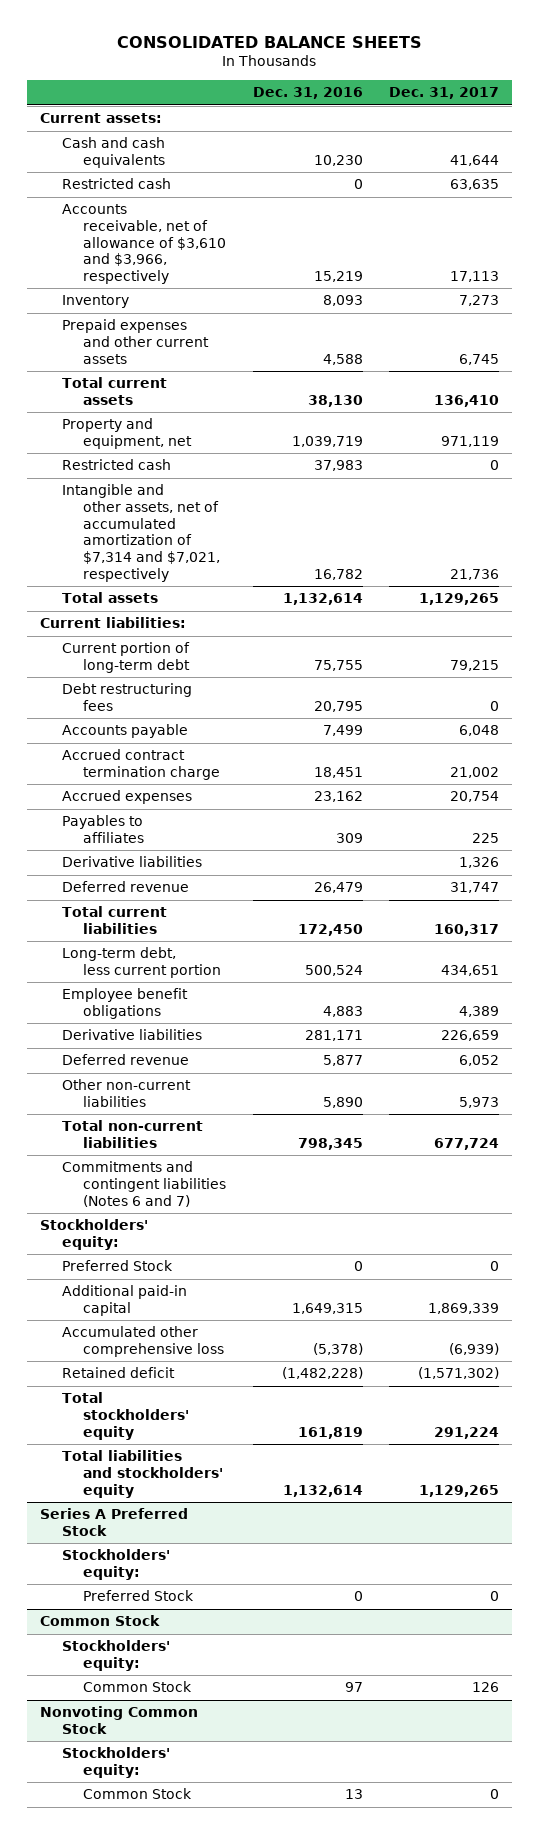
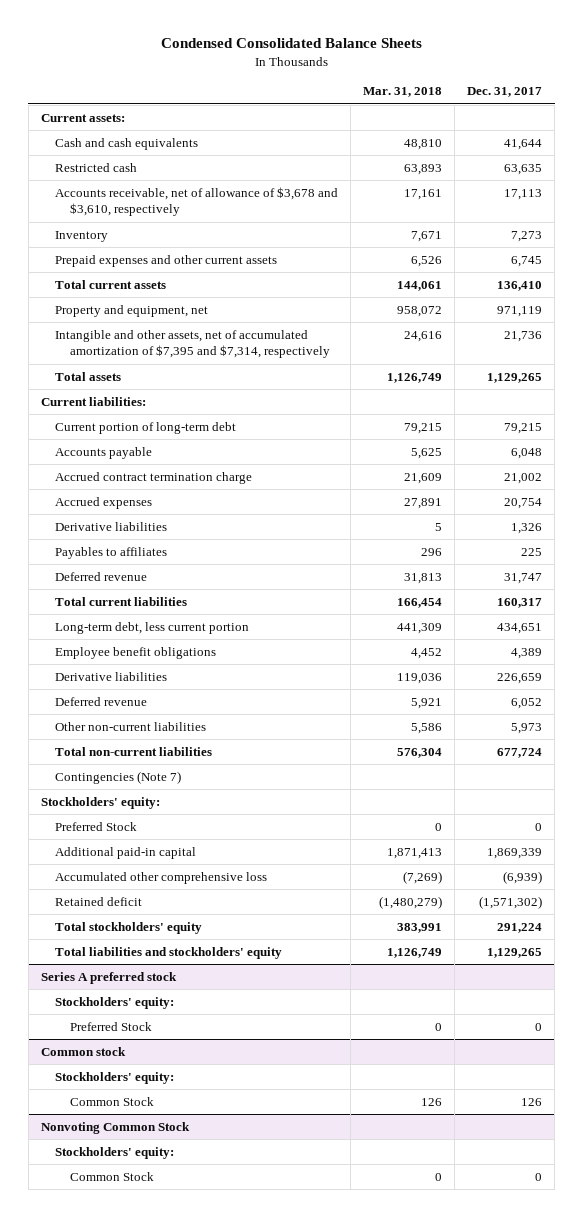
[117,35,423,48] CONSOLIDATED BALANCE SHEETS -> [160,38,422,49] Condensed Consolidated Balance Sheets
[252,87,363,100] Dec. 31, 2016 -> none
none -> [363,87,443,98] Mar. 31, 2018
[61,204,227,285] Accounts receivable, net of allowance of $3,610 and $3,966, respectively -> [55,186,339,217] Accounts receivable, net of allowance of $3,678 and $3,610, respectively
[61,459,171,471] Restricted cash -> none
[61,484,221,582] Intangible and other assets, net of accumulated amortization of $7,314 and $7,021, respectively -> [55,329,330,359] Intangible and other assets, net of accumulated amortization of $7,395 and $7,314, respectively
[61,683,192,712] Debt restructuring fees -> none
[61,815,145,844] Payables to affiliates -> [55,546,168,559] Payables to affiliates
[61,1161,227,1207] Commitments and contingent liabilities (Notes 6 and 7) -> [55,770,182,784] Contingencies (Note 7)
[39,1508,188,1537] Series A Preferred Stock -> [40,971,177,984] Series A preferred stock
[39,1615,160,1627] Common Stock -> [40,1046,126,1056] Common stock

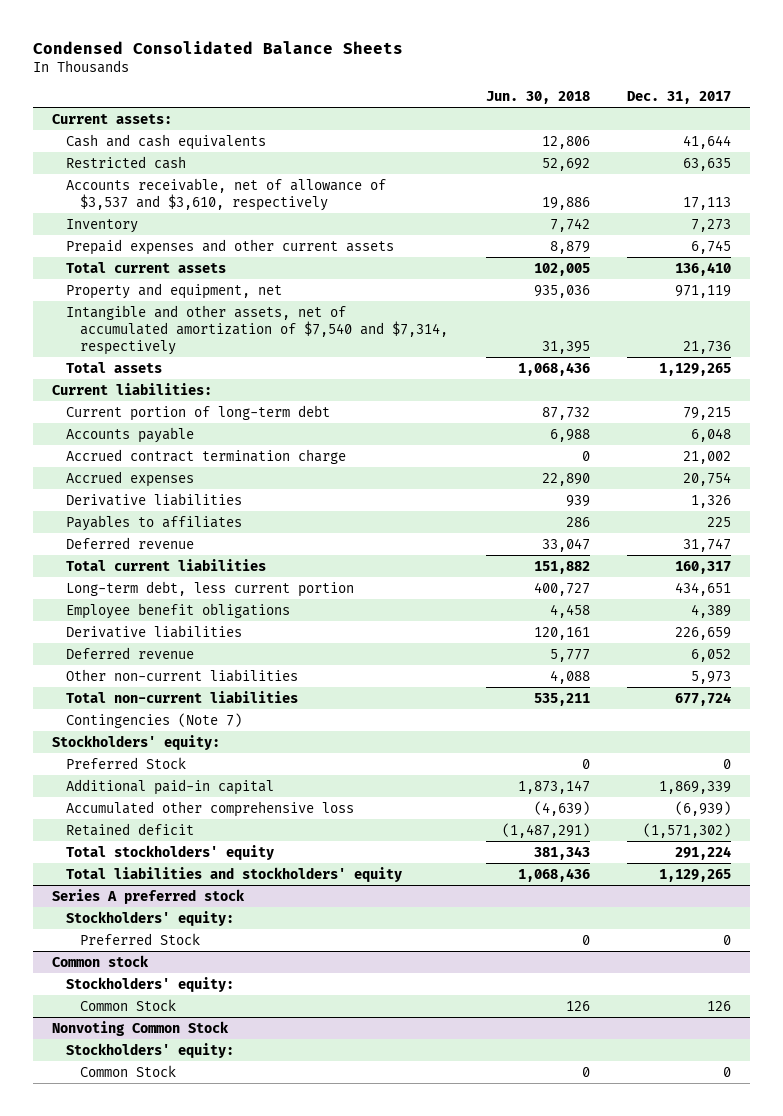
[363,87,443,98] Mar. 31, 2018 -> none
none -> [485,90,590,104] Jun. 30, 2018
[55,186,339,217] Accounts receivable, net of allowance of $3,678 and $3,610, respectively -> [66,177,387,211] Accounts receivable, net of allowance of $3,537 and $3,610, respectively
[55,329,330,359] Intangible and other assets, net of accumulated amortization of $7,395 and $7,314, respectively -> [66,304,449,355] Intangible and other assets, net of accumulated amortization of $7,540 and $7,314, respectively

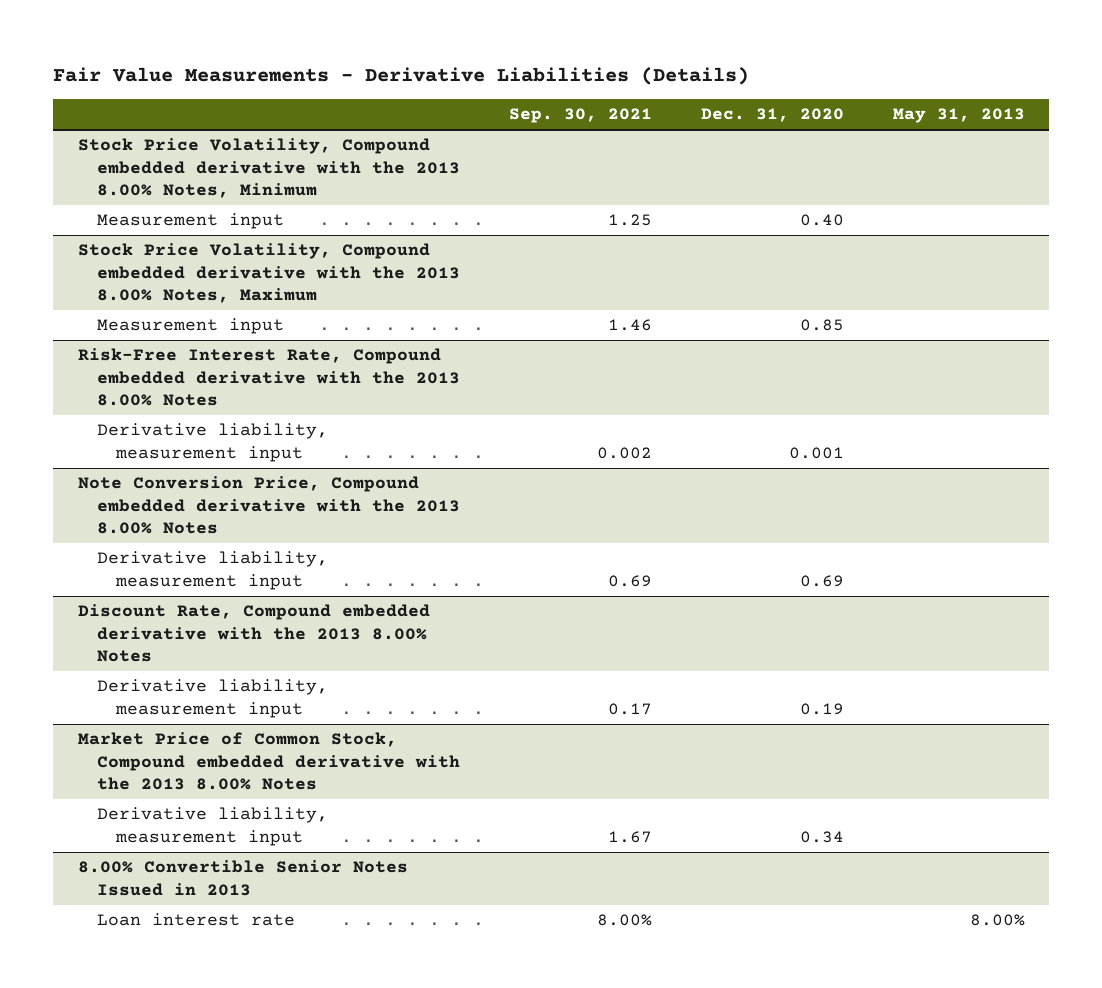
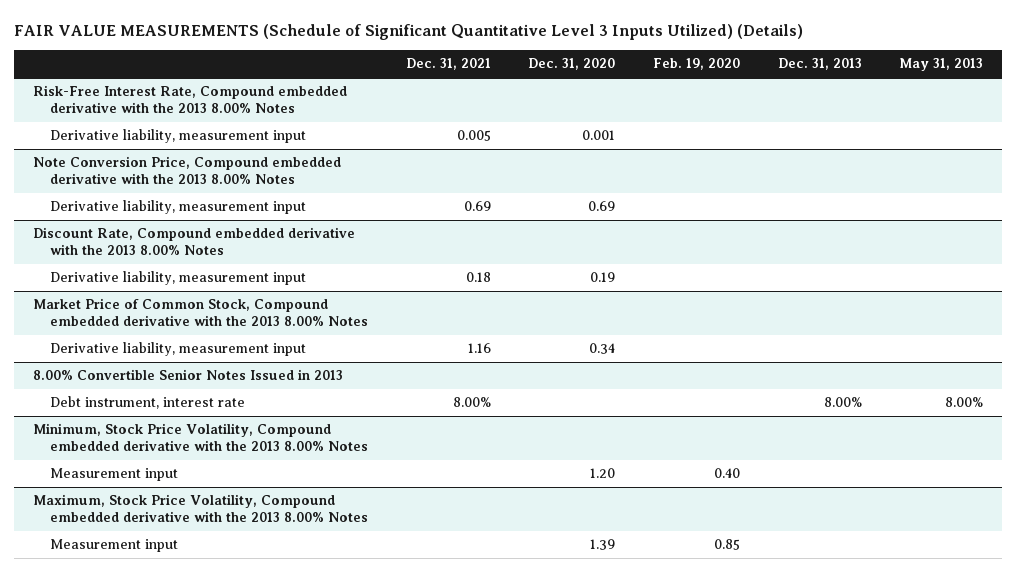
[53,67,750,86] Fair Value Measurements - Derivative Liabilities (Details) -> [14,24,804,41] FAIR VALUE MEASUREMENTS (Schedule of Significant Quantitative Level 3 Inputs Utilized) (Details)
[508,108,652,124] Sep. 30, 2021 -> none
none -> [405,58,491,71] Dec. 31, 2021
none -> [653,58,741,71] Feb. 19, 2020
none -> [777,58,862,71] Dec. 31, 2013
[77,138,460,199] Stock Price Volatility, Compound embedded derivative with the 2013 8.00% Notes, Minimum -> none
[96,213,284,230] Measurement input -> none
[77,243,460,304] Stock Price Volatility, Compound embedded derivative with the 2013 8.00% Notes, Maximum -> none
[96,318,284,335] Measurement input -> none
[96,913,295,927] Loan interest rate -> [50,396,246,410] Debt instrument, interest rate
none -> [33,423,369,452] Minimum, Stock Price Volatility, Compound embedded derivative with the 2013 8.00% Notes
none -> [50,468,179,482] Measurement input
none -> [33,494,369,523] Maximum, Stock Price Volatility, Compound embedded derivative with the 2013 8.00% Notes
none -> [50,539,179,553] Measurement input

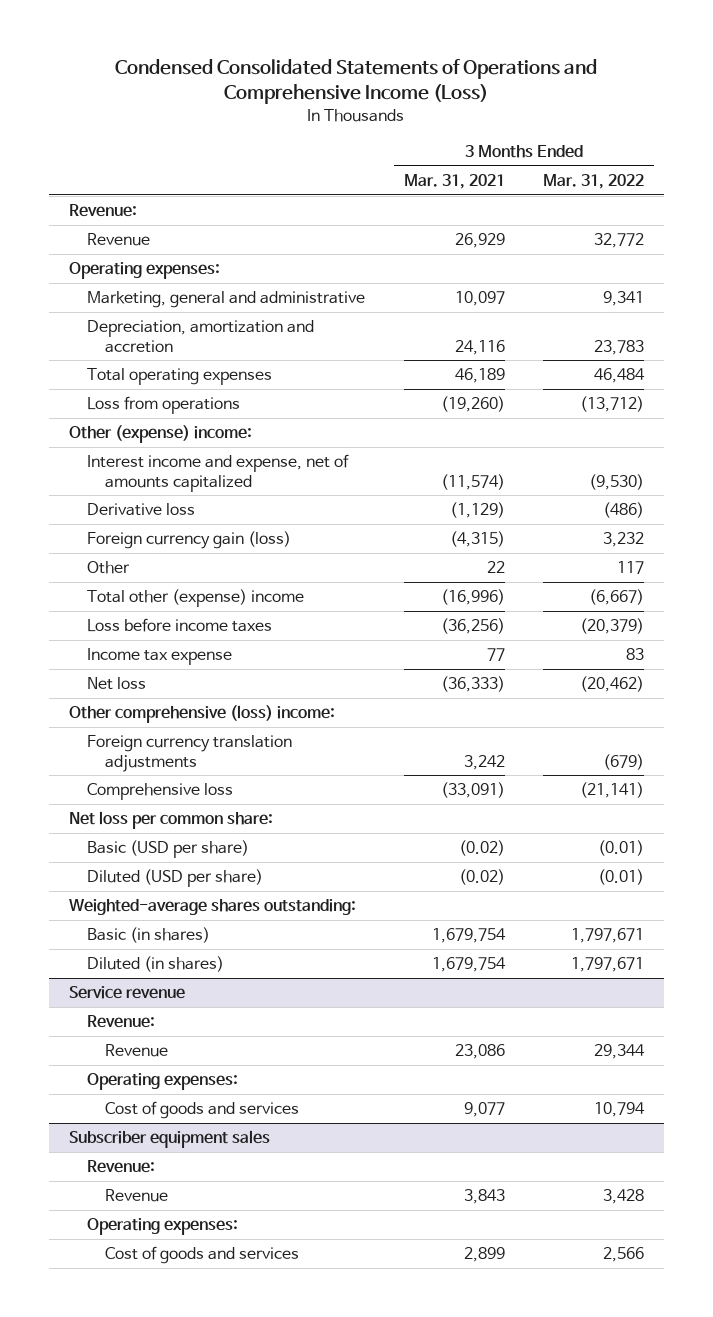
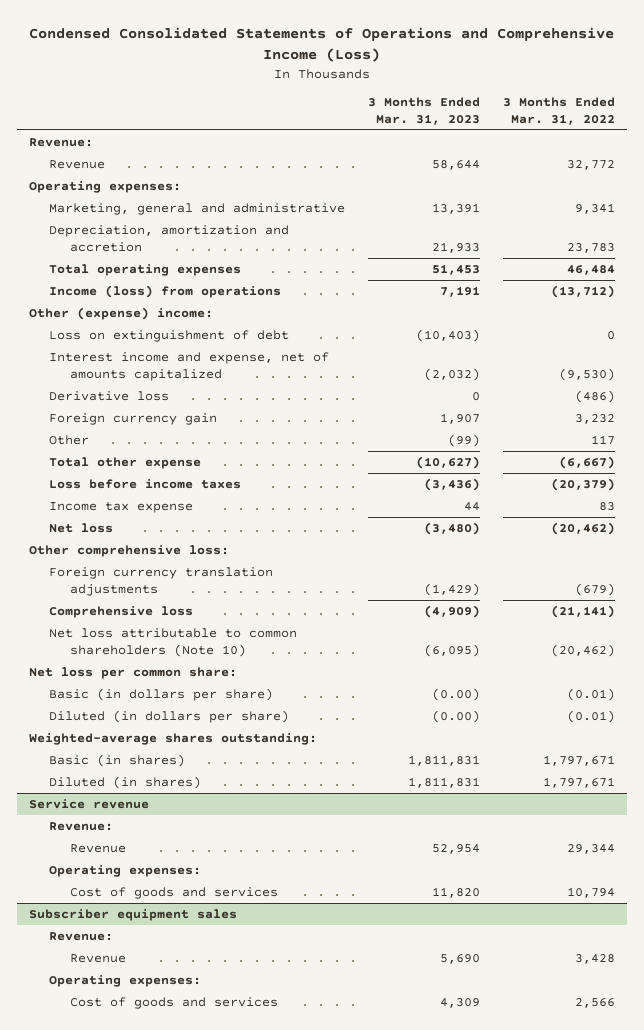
[403,174,505,190] Mar. 31, 2021 -> none
none -> [368,97,481,126] 3 Months Ended Mar. 31, 2023
[87,396,241,415] Loss from operations -> [49,284,282,298] Income (loss) from operations
none -> [49,329,290,342] Loss on extinguishment of debt
[87,531,292,550] Foreign currency gain (loss) -> [49,412,218,425] Foreign currency gain
[87,589,305,608] Total other (expense) income -> [49,456,202,469] Total other expense
[68,705,335,724] Other comprehensive (loss) income: -> [28,544,229,557] Other comprehensive loss:
none -> [49,627,298,657] Net loss attributable to common shareholders (Note 10)
[87,840,250,859] Basic (USD per share) -> [49,687,274,701] Basic (in dollars per share)
[87,869,264,888] Diluted (USD per share) -> [49,709,290,723] Diluted (in dollars per share)

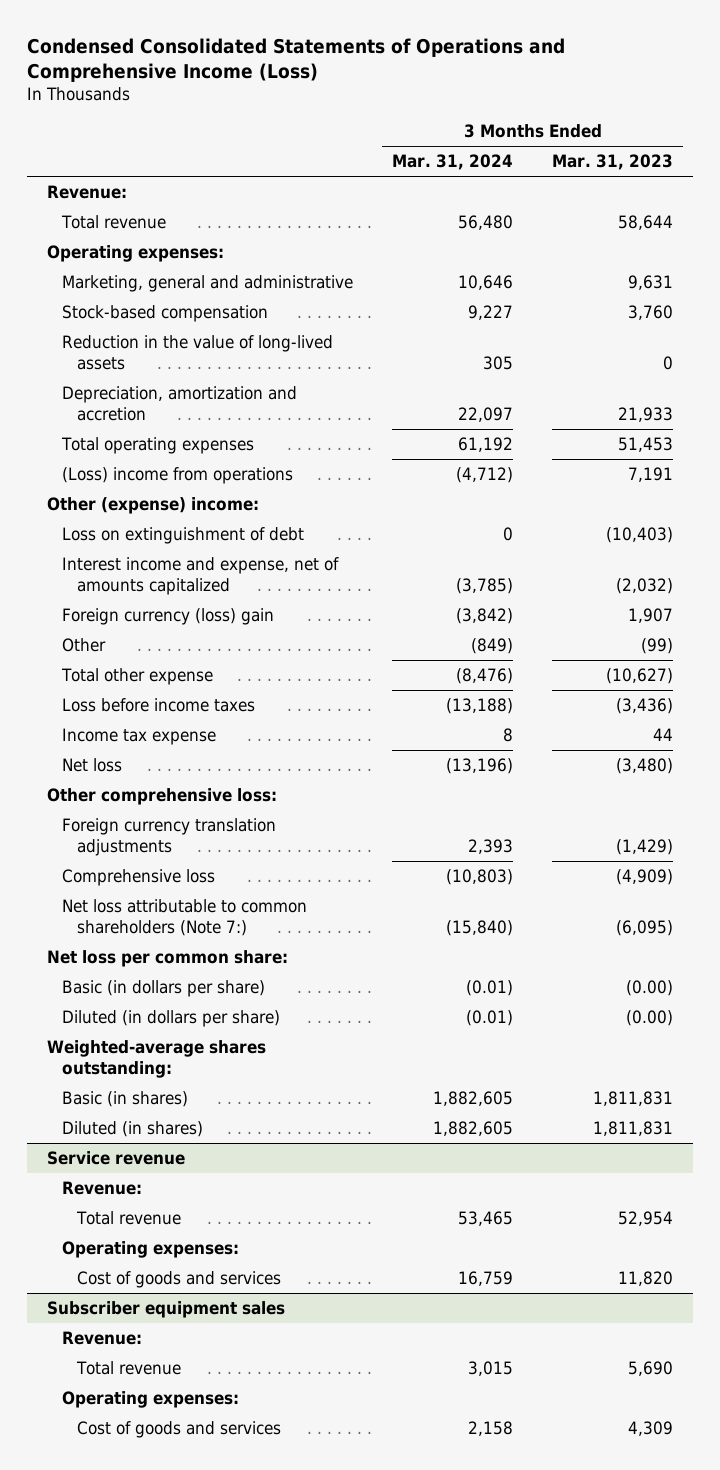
[503,97,616,126] 3 Months Ended Mar. 31, 2022 -> none
none -> [392,154,514,171] Mar. 31, 2024
[49,159,106,169] Revenue -> [60,214,166,229] Total revenue
[432,202,481,214] 13,391 -> [628,274,674,290] 9,631
none -> [61,304,268,322] Stock-based compensation
none -> [61,334,333,370] Reduction in the value of long-lived assets
[49,284,282,298] Income (loss) from operations -> [61,466,293,484] (Loss) income from operations
[49,390,170,401] Derivative loss -> none
[49,412,218,425] Foreign currency gain -> [61,607,274,625] Foreign currency (loss) gain
[49,627,298,657] Net loss attributable to common shareholders (Note 10) -> [61,898,307,936] Net loss attributable to common shareholders (Note 7:)
[69,843,126,853] Revenue -> [75,1210,181,1225] Total revenue
[69,953,126,963] Revenue -> [75,1360,181,1375] Total revenue

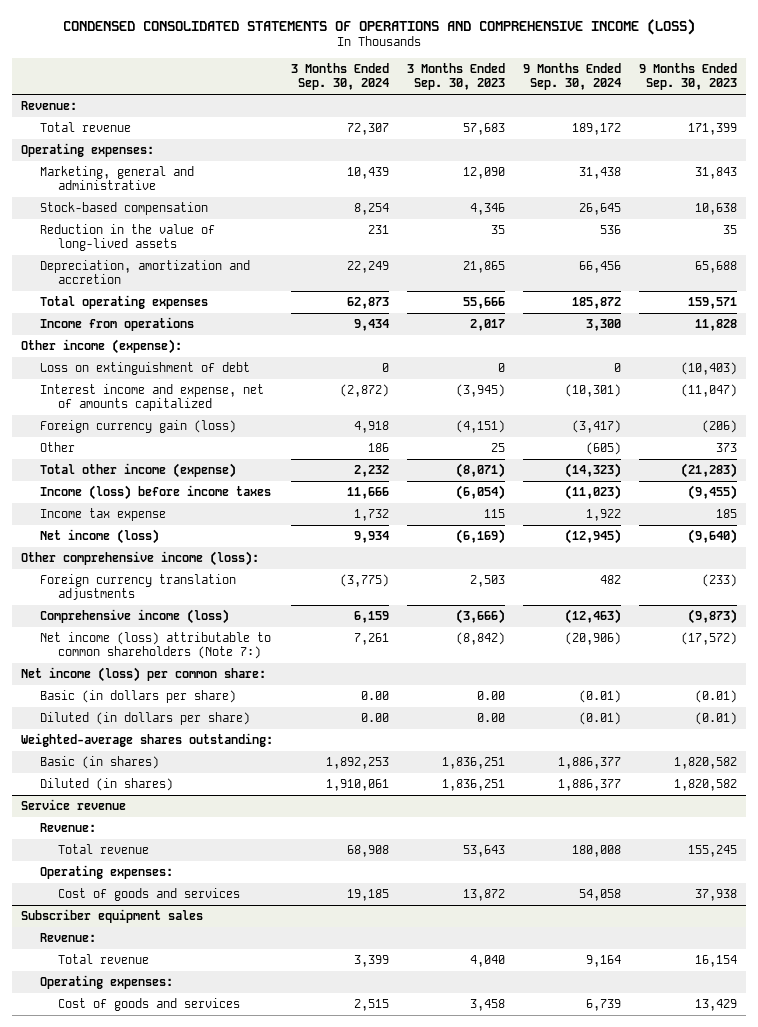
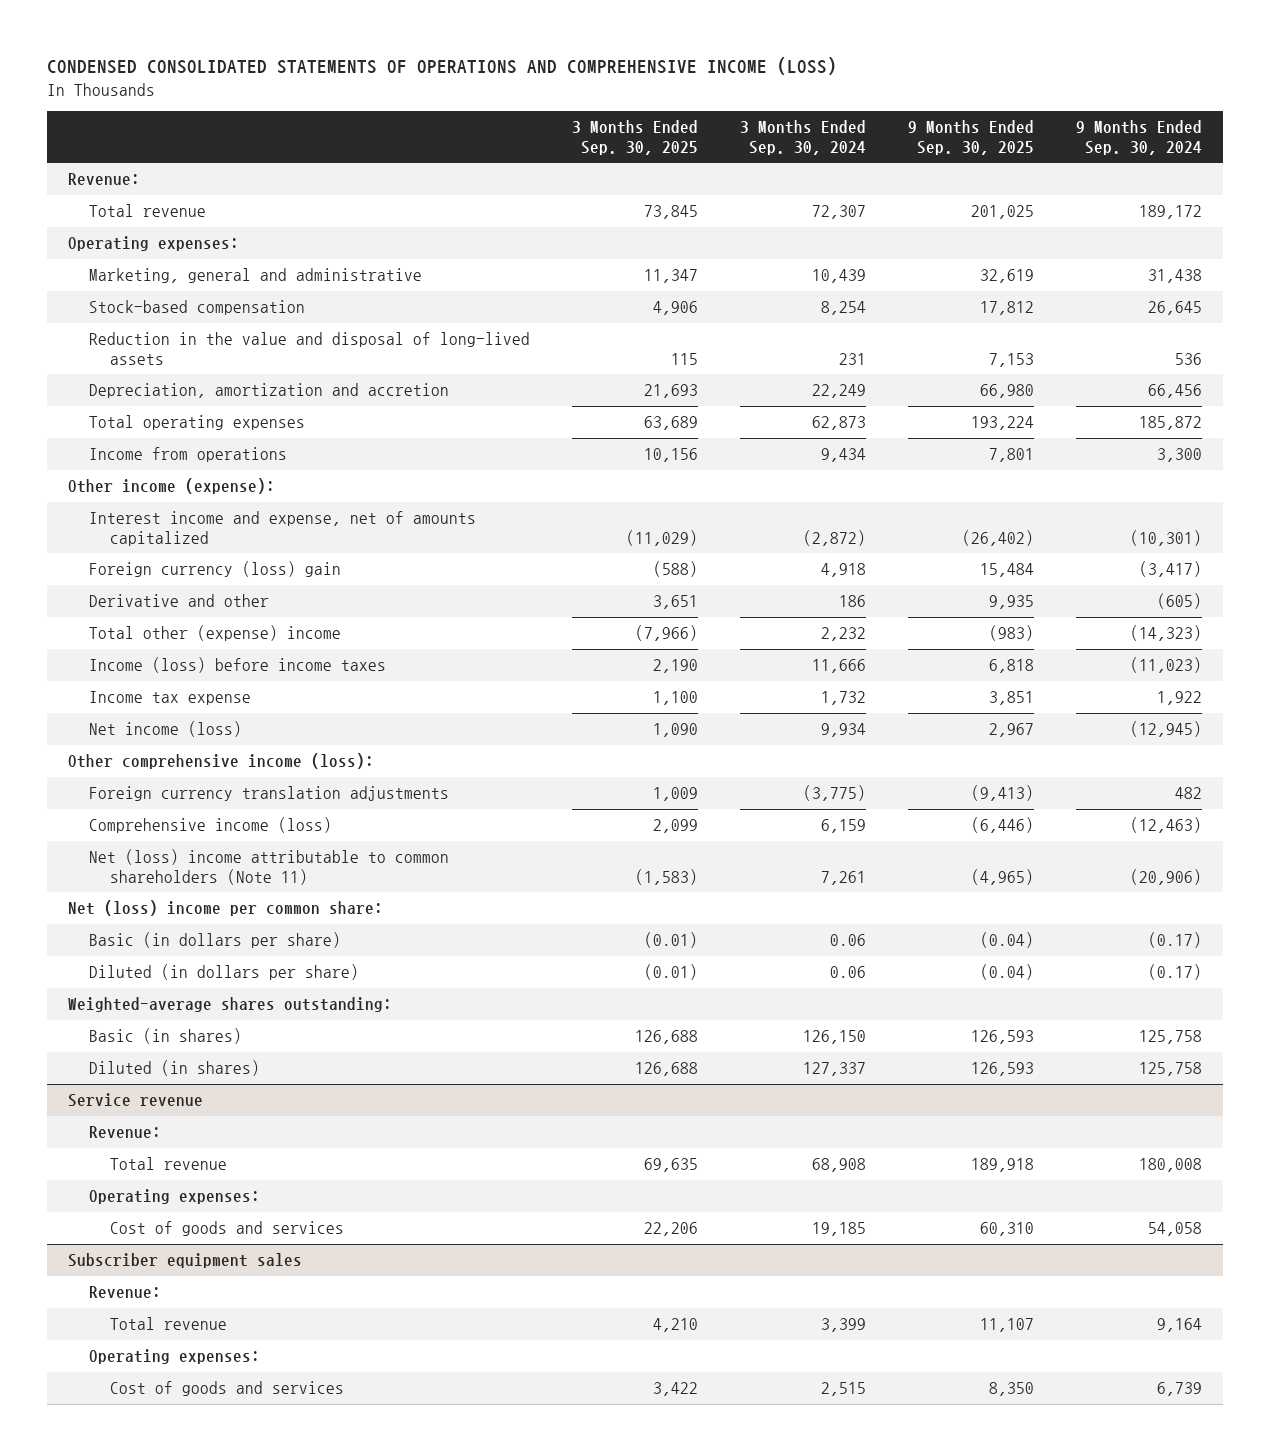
[407,63,506,91] 3 Months Ended Sep. 30, 2023 -> none
[638,63,737,91] 9 Months Ended Sep. 30, 2023 -> none
none -> [571,120,698,155] 3 Months Ended Sep. 30, 2025
none -> [908,120,1035,155] 9 Months Ended Sep. 30, 2025
[39,223,215,252] Reduction in the value of long-lived assets -> [88,332,530,365] Reduction in the value and disposal of long-lived assets
[39,361,250,375] Loss on extinguishment of debt -> none
[39,419,236,433] Foreign currency gain (loss) -> [88,561,341,578] Foreign currency (loss) gain
[39,441,75,452] Other -> [88,594,269,608] Derivative and other
[39,462,236,478] Total other income (expense) -> [88,625,341,642] Total other (expense) income
[39,631,271,660] Net income (loss) attributable to common shareholders (Note 7:) -> [88,849,449,885] Net (loss) income attributable to common shareholders (Note 11)
[21,666,267,682] Net income (loss) per common share: -> [67,900,383,917] Net (loss) income per common share:
[361,690,390,700] 0.00 -> [829,934,866,947] 0.06
[579,689,622,703] (0.01) -> [1148,932,1203,949] (0.17)
[361,712,390,722] 0.00 -> [829,966,866,979] 0.06
[579,711,622,725] (0.01) -> [1148,964,1203,981] (0.17)
[326,756,390,769] 1,892,253 -> [802,1030,866,1045] 126,150
[558,756,622,769] 1,886,377 -> [1139,1030,1203,1045] 125,758
[326,778,390,791] 1,910,061 -> [802,1062,866,1077] 127,337
[558,778,622,791] 1,886,377 -> [1139,1062,1203,1077] 125,758

